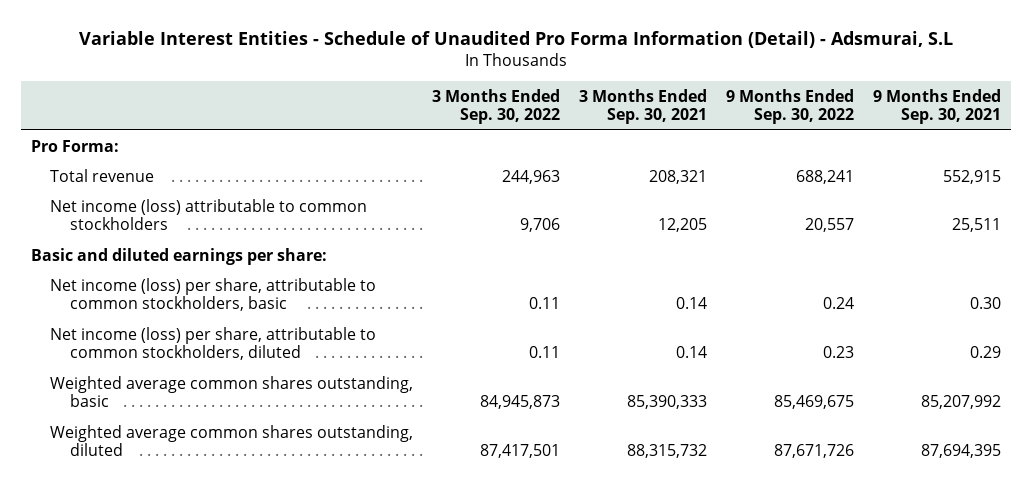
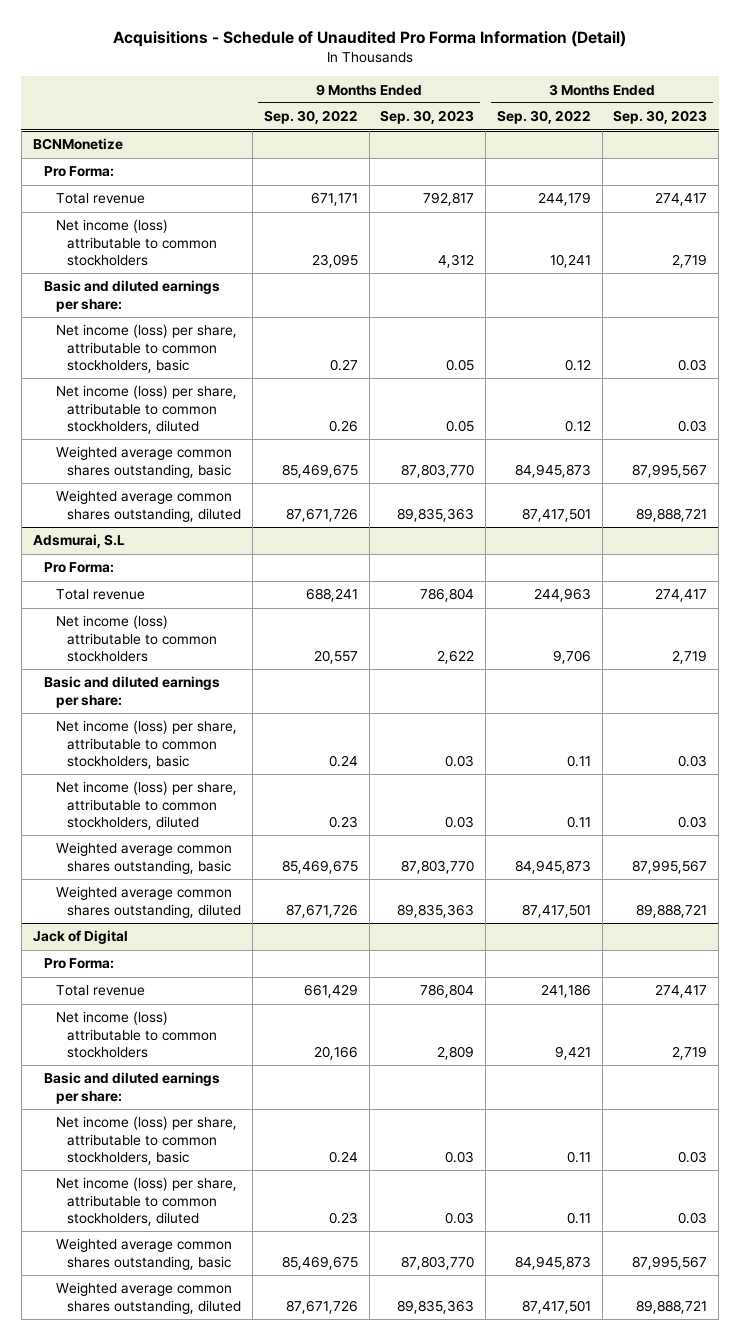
[78,30,953,48] Variable Interest Entities - Schedule of Unaudited Pro Forma Information (Detail) - Adsmurai, S.L -> [113,31,627,48] Acquisitions - Schedule of Unaudited Pro Forma Information (Detail)
[579,88,708,125] 3 Months Ended Sep. 30, 2021 -> none
[873,88,1002,125] 9 Months Ended Sep. 30, 2021 -> none
none -> [380,110,475,125] Sep. 30, 2023
none -> [613,110,708,125] Sep. 30, 2023
none -> [32,138,123,151] BCNMonetize
none -> [55,193,145,205] Total revenue
none -> [55,219,218,266] Net income (loss) attributable to common stockholders
none -> [44,280,221,312] Basic and diluted earnings per share:
none -> [55,324,237,373] Net income (loss) per share, attributable to common stockholders, basic
none -> [55,385,237,434] Net income (loss) per share, attributable to common stockholders, diluted
none -> [55,446,232,478] Weighted average common shares outstanding, basic
none -> [55,490,242,522] Weighted average common shares outstanding, diluted
none -> [32,534,125,549] Adsmurai, S.L
none -> [44,562,115,574] Pro Forma:
none -> [32,930,128,945] Jack of Digital
none -> [44,958,115,970] Pro Forma:
none -> [55,985,145,997] Total revenue
none -> [55,1011,218,1058] Net income (loss) attributable to common stockholders
none -> [44,1072,221,1104] Basic and diluted earnings per share:
none -> [55,1116,237,1165] Net income (loss) per share, attributable to common stockholders, basic
none -> [55,1177,237,1226] Net income (loss) per share, attributable to common stockholders, diluted
none -> [55,1238,232,1270] Weighted average common shares outstanding, basic
none -> [55,1282,242,1314] Weighted average common shares outstanding, diluted

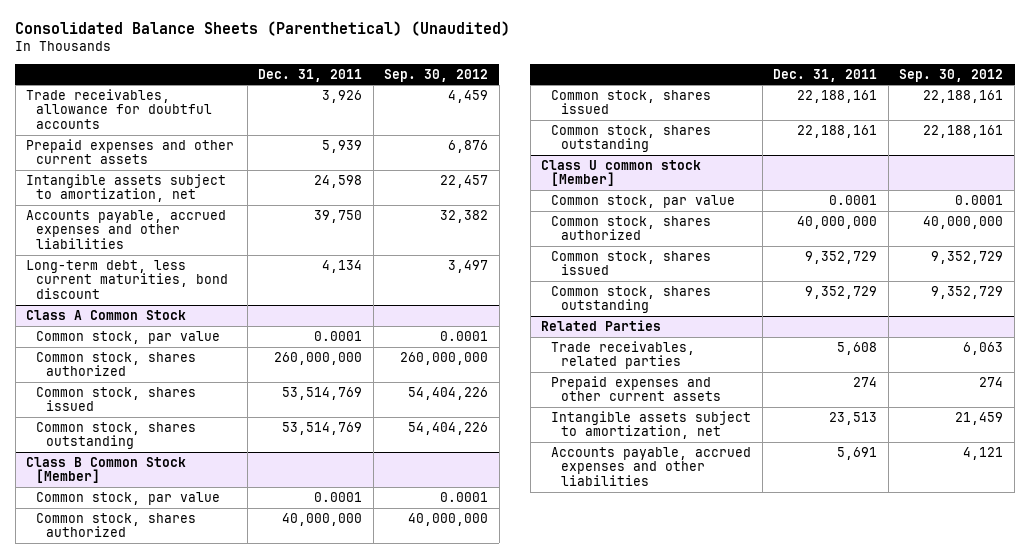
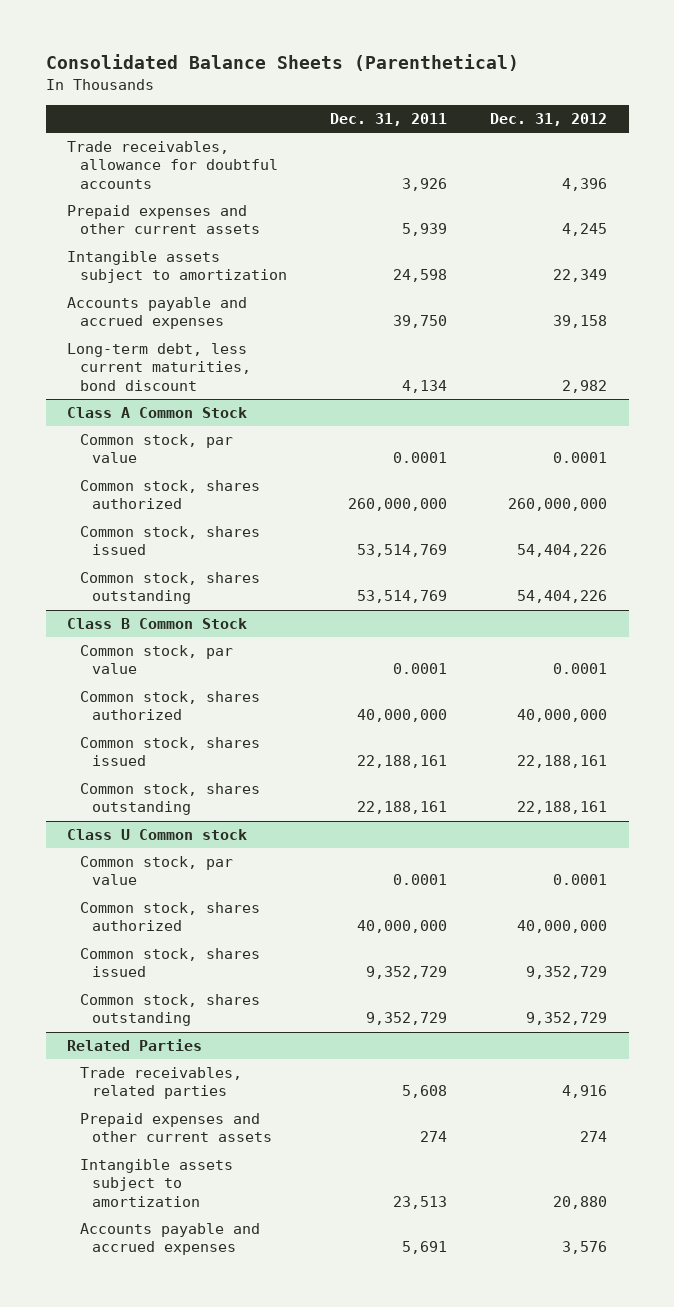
[15,21,511,37] Consolidated Balance Sheets (Parenthetical) (Unaudited) -> [45,54,519,72] Consolidated Balance Sheets (Parenthetical)
[384,68,489,82] Sep. 30, 2012 -> none
none -> [489,113,607,127] Dec. 31, 2012
[26,173,227,203] Intangible assets subject to amortization, net -> [67,251,287,284] Intangible assets subject to amortization
[26,209,227,250] Accounts payable, accrued expenses and other liabilities -> [67,297,248,330] Accounts payable and accrued expenses
[26,456,187,484] Class B Common Stock [Member] -> [67,618,248,630] Class B Common Stock
[541,159,702,187] Class U common stock [Member] -> [67,829,248,841] Class U Common stock
[551,410,752,440] Intangible assets subject to amortization, net -> [79,1159,233,1207] Intangible assets subject to amortization
[551,446,752,487] Accounts payable, accrued expenses and other liabilities -> [79,1223,260,1256] Accounts payable and accrued expenses

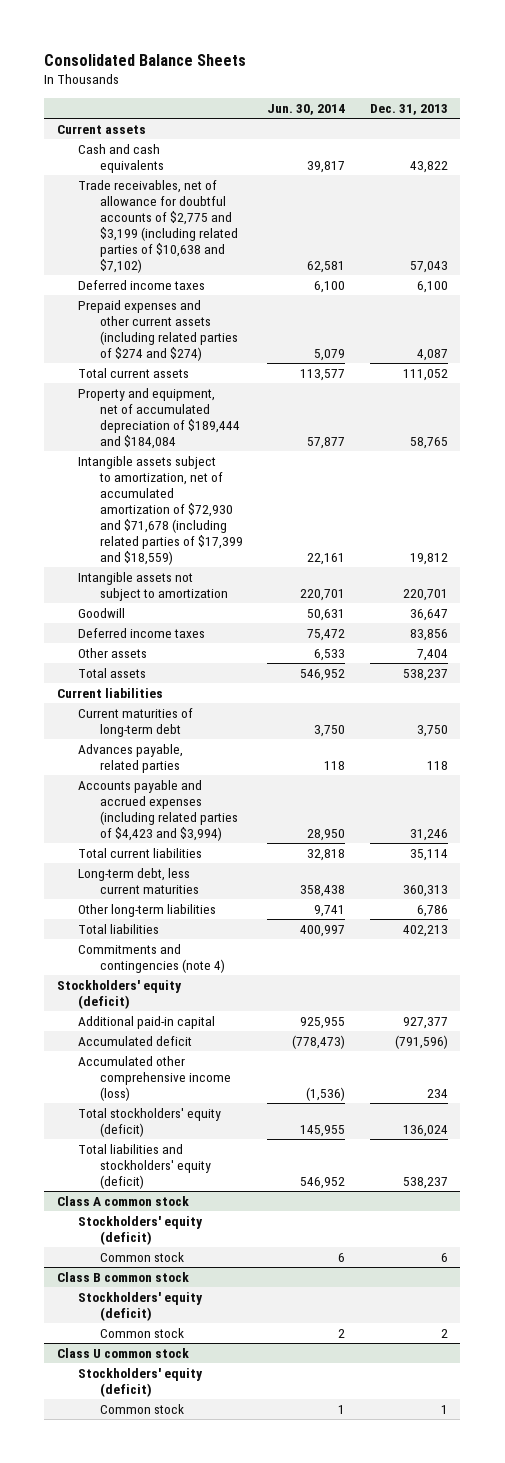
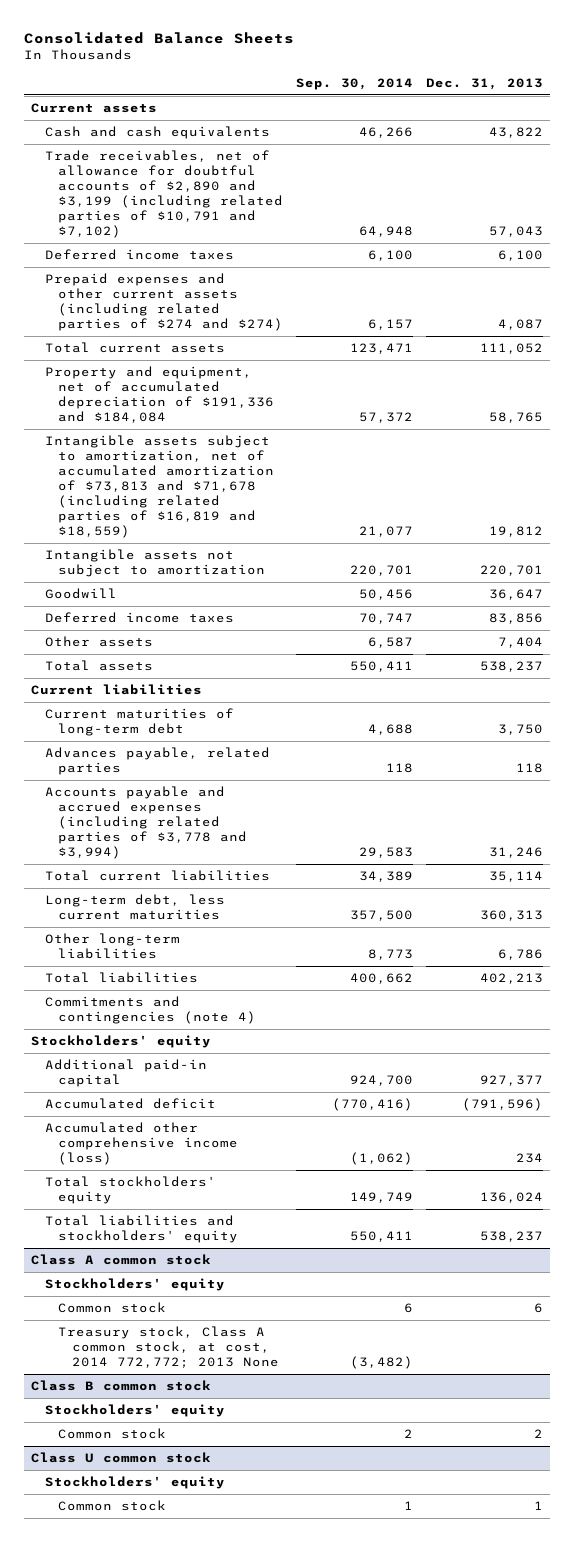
[267,103,346,115] Jun. 30, 2014 -> none
none -> [296,77,414,90] Sep. 30, 2014
[78,180,238,274] Trade receivables, net of allowance for doubtful accounts of $2,775 and $3,199 (including related parties of $10,638 and $7,102) -> [44,150,284,238] Trade receivables, net of allowance for doubtful accounts of $2,890 and $3,199 (including related parties of $10,791 and $7,102)
[78,388,240,450] Property and equipment, net of accumulated depreciation of $189,444 and $184,084 -> [44,366,275,423] Property and equipment, net of accumulated depreciation of $191,336 and $184,084
[78,456,243,565] Intangible assets subject to amortization, net of accumulated amortization of $72,930 and $71,678 (including related parties of $17,399 and $18,559) -> [44,435,275,538] Intangible assets subject to amortization, net of accumulated amortization of $73,813 and $71,678 (including related parties of $16,819 and $18,559)
[78,780,238,842] Accounts payable and accrued expenses (including related parties of $4,423 and $3,994) -> [44,786,248,859] Accounts payable and accrued expenses (including related parties of $3,778 and $3,994)
[56,980,182,1010] Stockholders' equity (deficit) -> [30,1035,211,1049] Stockholders' equity
[78,1108,222,1138] Total stockholders' equity (deficit) -> [44,1176,216,1205] Total stockholders' equity
[78,1144,211,1190] Total liabilities and stockholders' equity (deficit) -> [44,1215,239,1244] Total liabilities and stockholders' equity
[78,1216,204,1246] Stockholders' equity (deficit) -> [44,1278,225,1292] Stockholders' equity
none -> [58,1326,280,1369] Treasury stock, Class A common stock, at cost, 2014 772,772; 2013 None
[78,1292,204,1322] Stockholders' equity (deficit) -> [44,1404,225,1418] Stockholders' equity
[78,1368,204,1398] Stockholders' equity (deficit) -> [44,1476,225,1490] Stockholders' equity

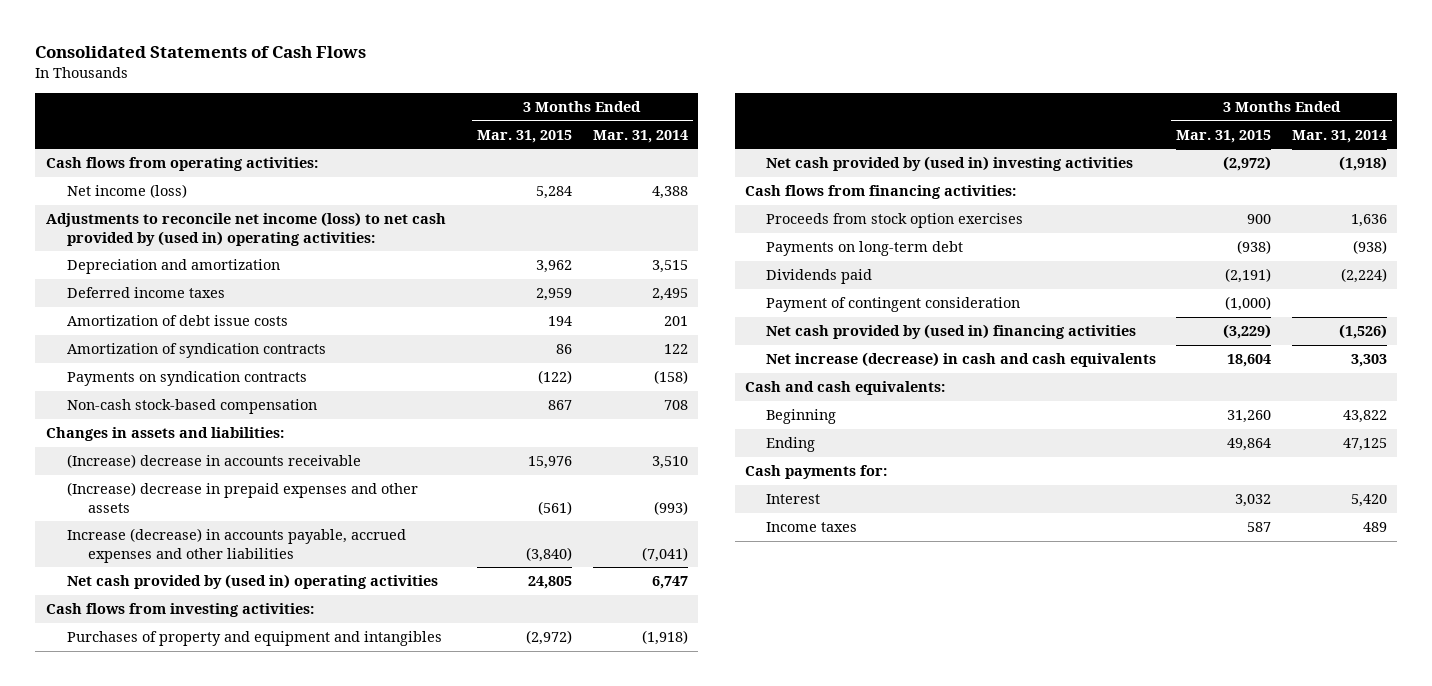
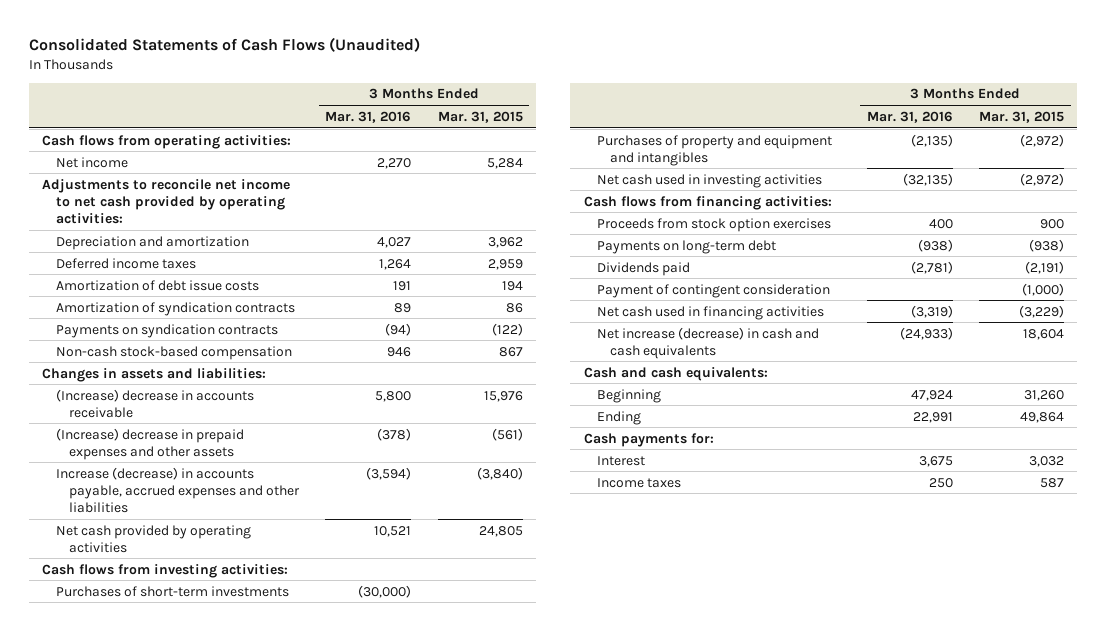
[35,46,367,59] Consolidated Statements of Cash Flows -> [29,37,421,53] Consolidated Statements of Cash Flows (Unaudited)
[592,129,688,143] Mar. 31, 2014 -> none
none -> [325,110,412,123] Mar. 31, 2016
[66,184,187,199] Net income (loss) -> [55,156,128,168] Net income
[45,212,446,246] Adjustments to reconcile net income (loss) to net cash provided by (used in) operating activities: -> [42,178,291,224] Adjustments to reconcile net income to net cash provided by operating activities:
[66,574,438,590] Net cash provided by (used in) operating activities -> [55,524,251,553] Net cash provided by operating activities
none -> [55,585,289,597] Purchases of short-term investments
[765,156,1133,172] Net cash provided by (used in) investing activities -> [596,173,822,188] Net cash used in investing activities
[765,324,1136,340] Net cash provided by (used in) financing activities -> [596,305,824,320] Net cash used in financing activities

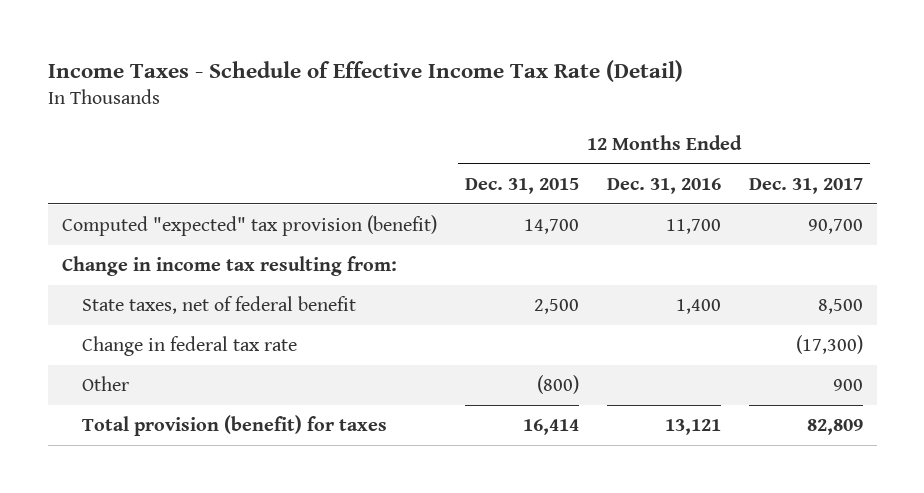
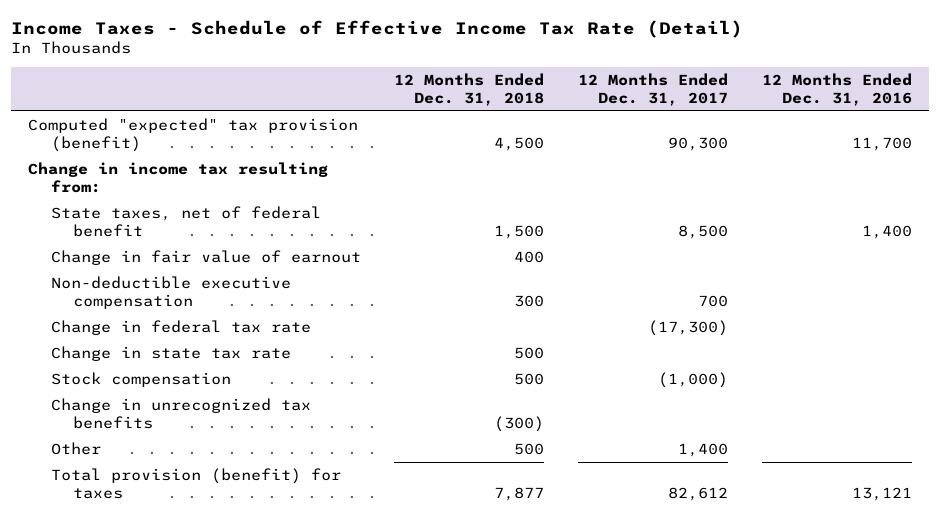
[464,177,579,194] Dec. 31, 2015 -> none
none -> [394,73,545,106] 12 Months Ended Dec. 31, 2018
[807,218,863,234] 90,700 -> [667,136,728,151] 90,300
none -> [50,250,361,266] Change in fair value of earnout
none -> [50,276,291,309] Non-deductible executive compensation
none -> [50,346,291,362] Change in state tax rate
none -> [50,372,231,388] Stock compensation
none -> [50,398,311,429] Change in unrecognized tax benefits
[832,378,863,391] 900 -> [677,443,728,458] 1,400
[806,418,863,435] 82,809 -> [667,486,728,501] 82,612

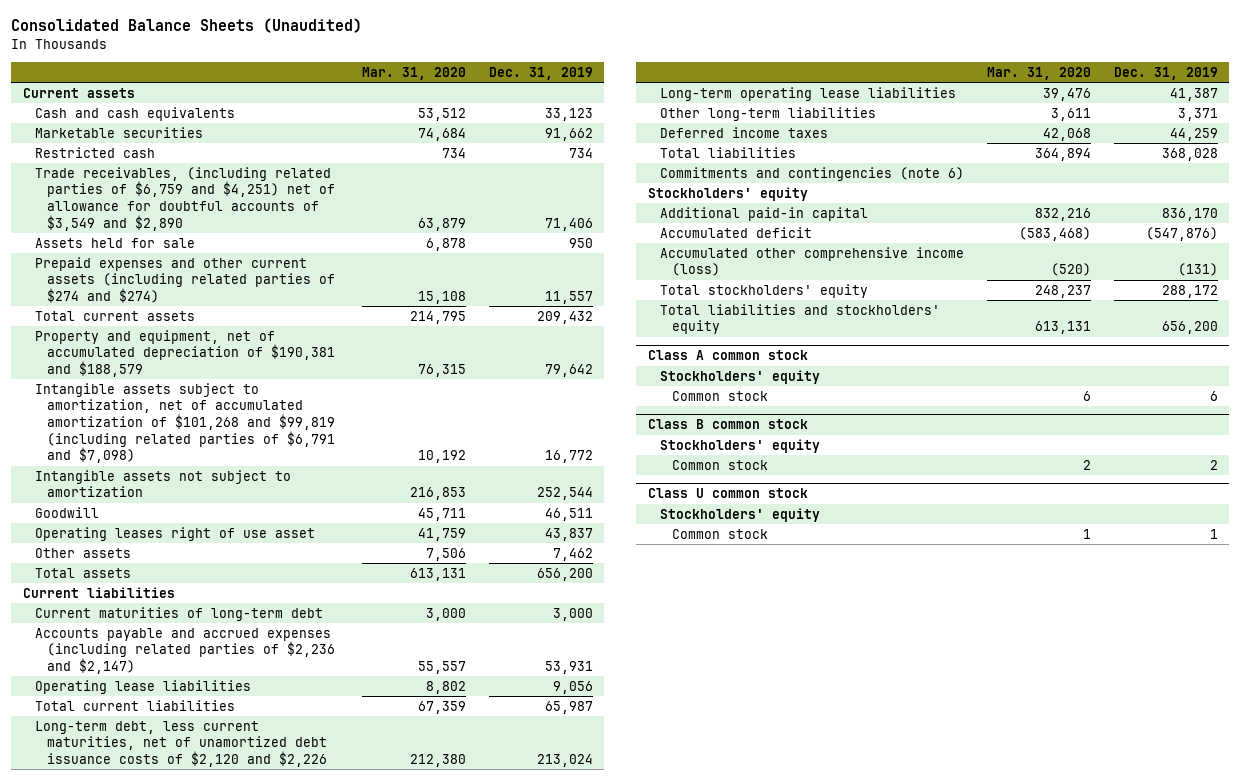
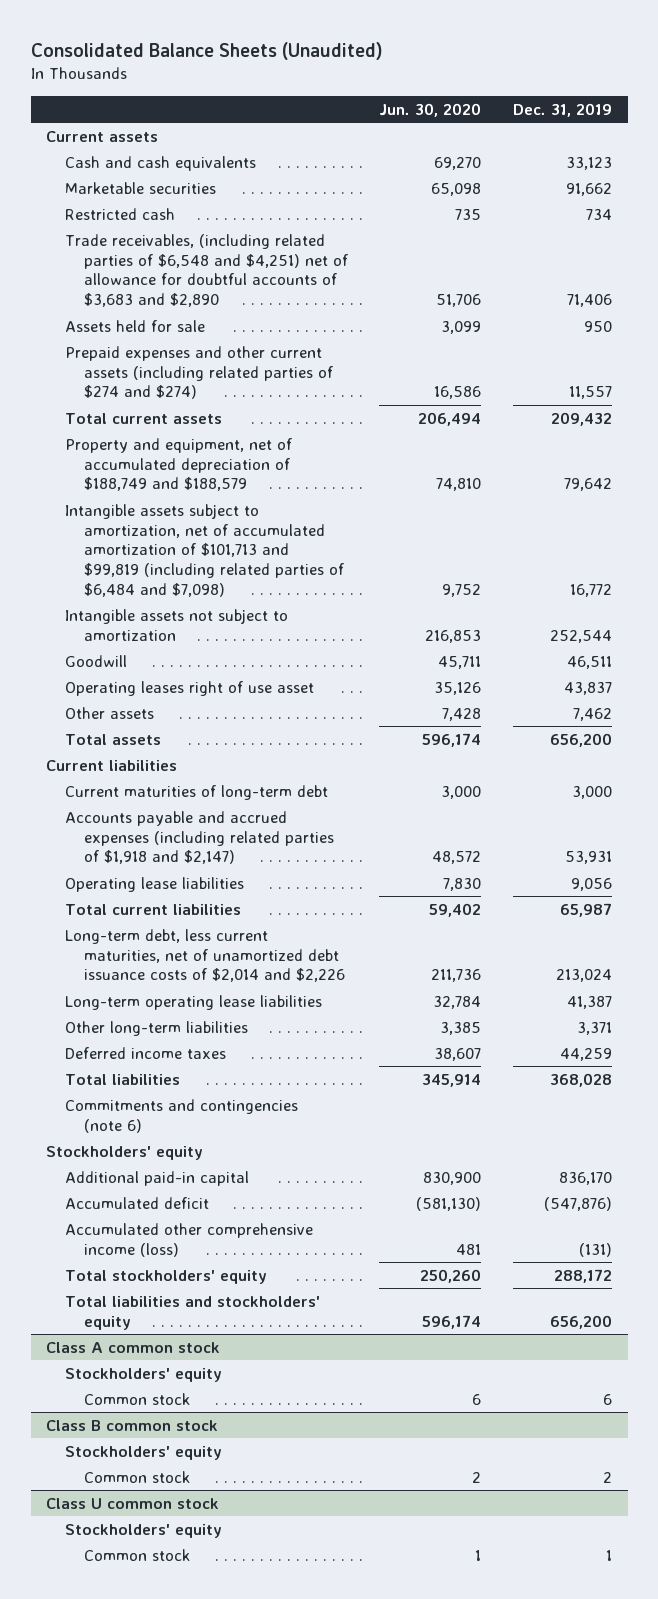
[361,66,466,80] Mar. 31, 2020 -> none
none -> [379,102,482,117] Jun. 30, 2020
[34,166,335,231] Trade receivables, (including related parties of $6,759 and $4,251) net of allowance for doubtful accounts of $3,549 and $2,890 -> [65,233,348,308] Trade receivables, (including related parties of $6,548 and $4,251) net of allowance for doubtful accounts of $3,683 and $2,890
[34,329,335,378] Property and equipment, net of accumulated depreciation of $190,381 and $188,579 -> [65,437,293,492] Property and equipment, net of accumulated depreciation of $188,749 and $188,579
[34,382,335,464] Intangible assets subject to amortization, net of accumulated amortization of $101,268 and $99,819 (including related parties of $6,791 and $7,098) -> [65,503,344,597] Intangible assets subject to amortization, net of accumulated amortization of $101,713 and $99,819 (including related parties of $6,484 and $7,098)
[34,627,335,675] Accounts payable and accrued expenses (including related parties of $2,236 and $2,147) -> [65,810,334,865] Accounts payable and accrued expenses (including related parties of $1,918 and $2,147)
[34,720,327,768] Long-term debt, less current maturities, net of unamortized debt issuance costs of $2,120 and $2,226 -> [65,928,345,983] Long-term debt, less current maturities, net of unamortized debt issuance costs of $2,014 and $2,226

